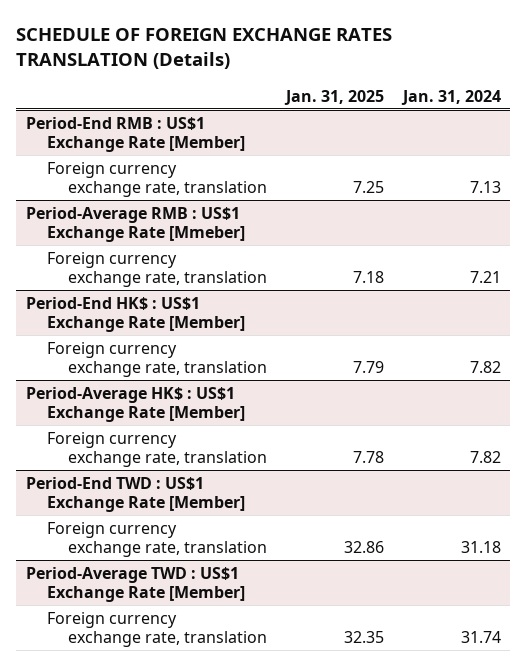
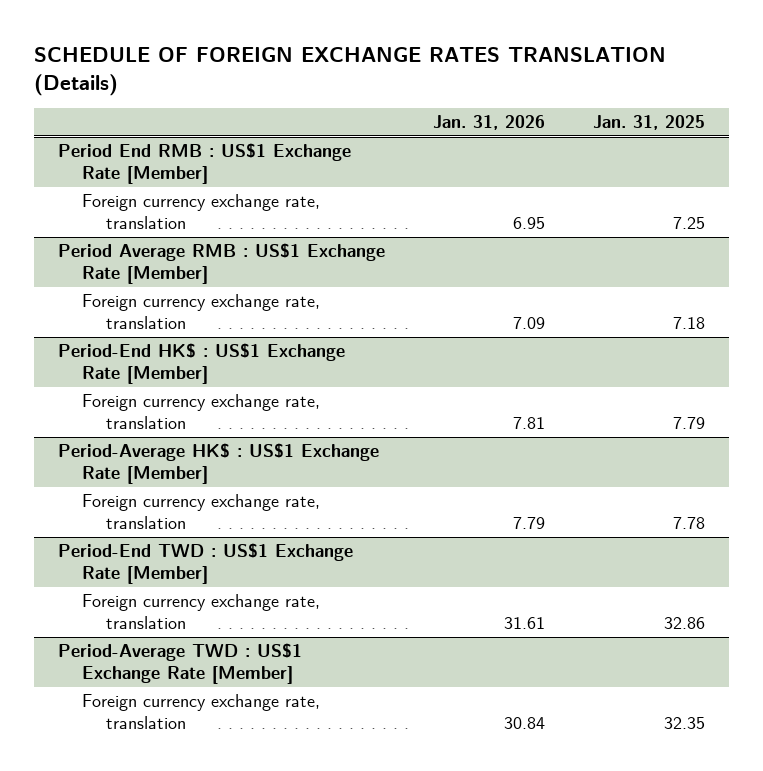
[401,89,502,105] Jan. 31, 2024 -> none
none -> [433,115,546,131] Jan. 31, 2026
[25,116,245,153] Period-End RMB : US$1 Exchange Rate [Member] -> [58,143,352,184] Period End RMB : US$1 Exchange Rate [Member]
[25,206,245,243] Period-Average RMB : US$1 Exchange Rate [Mmeber] -> [58,243,386,284] Period Average RMB : US$1 Exchange Rate [Member]

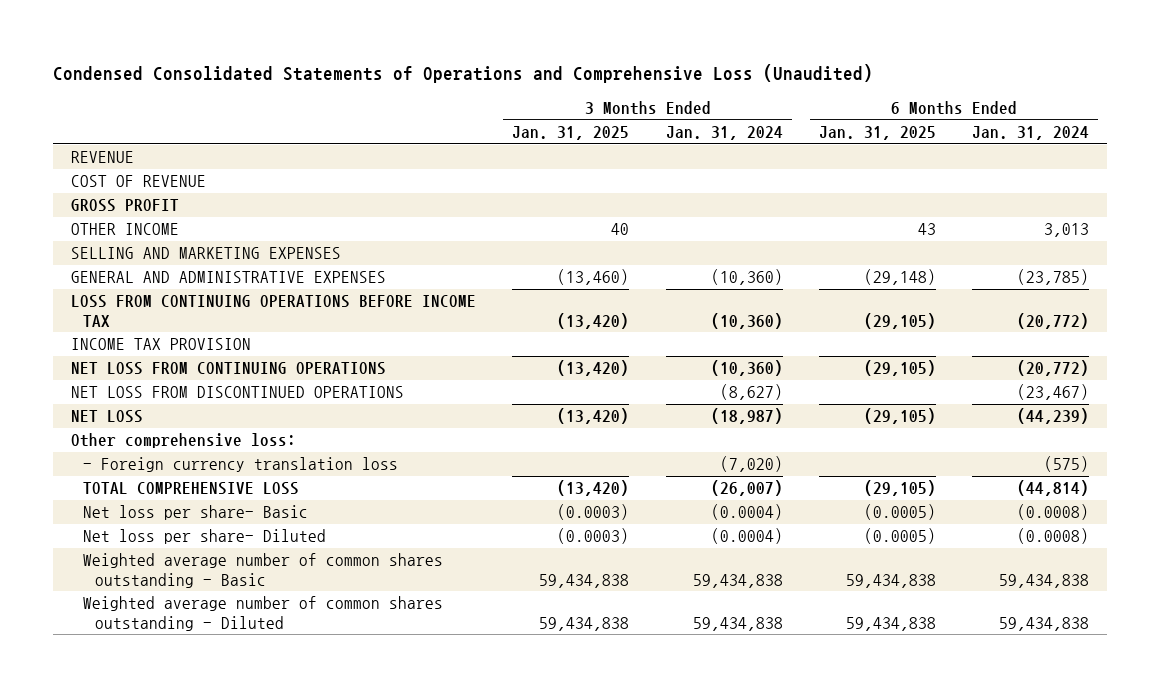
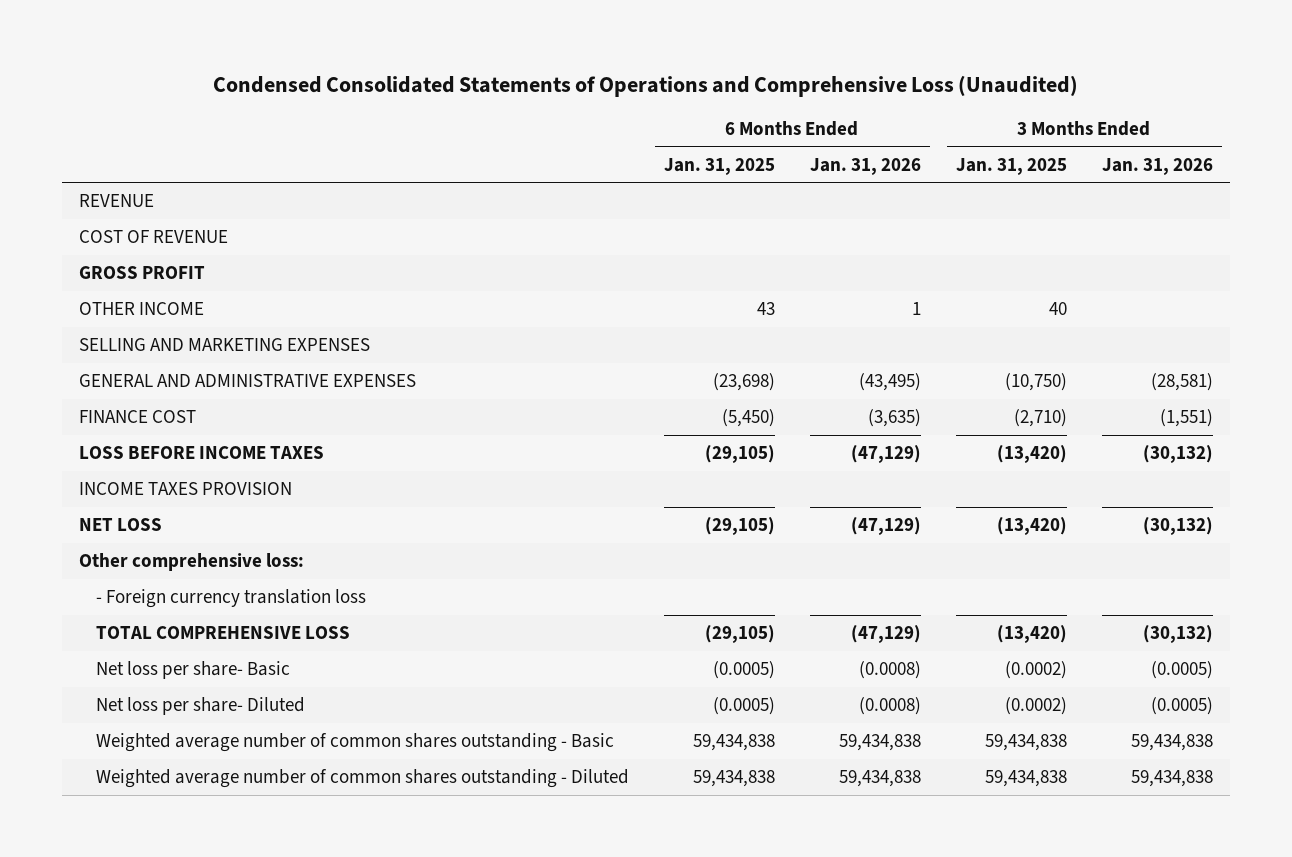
[665,125,783,140] Jan. 31, 2024 -> none
[971,125,1089,140] Jan. 31, 2024 -> none
none -> [809,157,921,175] Jan. 31, 2026
none -> [1101,157,1213,175] Jan. 31, 2026
[71,362,387,376] NET LOSS FROM CONTINUING OPERATIONS -> none
[71,386,405,399] NET LOSS FROM DISCONTINUED OPERATIONS -> none
[557,269,630,286] (13,460) -> [1004,373,1067,392] (10,750)
[863,269,936,286] (29,148) -> [712,373,775,392] (23,698)
none -> [79,410,197,424] FINANCE COST
[71,295,477,327] LOSS FROM CONTINUING OPERATIONS BEFORE INCOME TAX -> [79,446,325,460] LOSS BEFORE INCOME TAXES
[71,338,252,351] INCOME TAX PROVISION -> [79,482,293,496] INCOME TAXES PROVISION
[557,504,630,521] (0.0003) -> [1004,661,1067,680] (0.0002)
[557,528,630,545] (0.0003) -> [1004,697,1067,716] (0.0002)

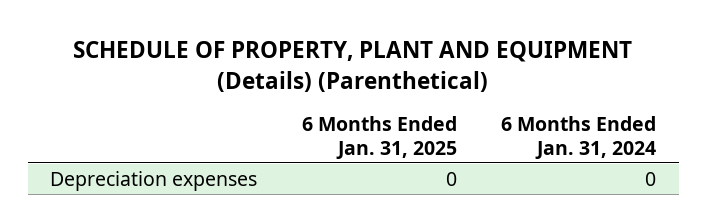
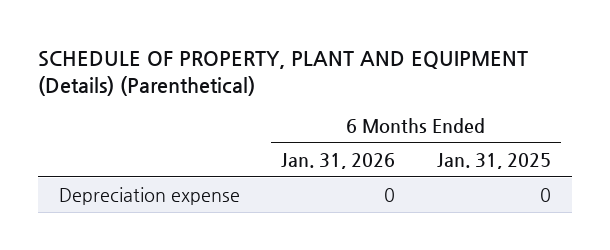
[501,115,657,159] 6 Months Ended Jan. 31, 2024 -> none
none -> [281,152,396,169] Jan. 31, 2026
[49,171,257,192] Depreciation expenses -> [58,186,240,205] Depreciation expense

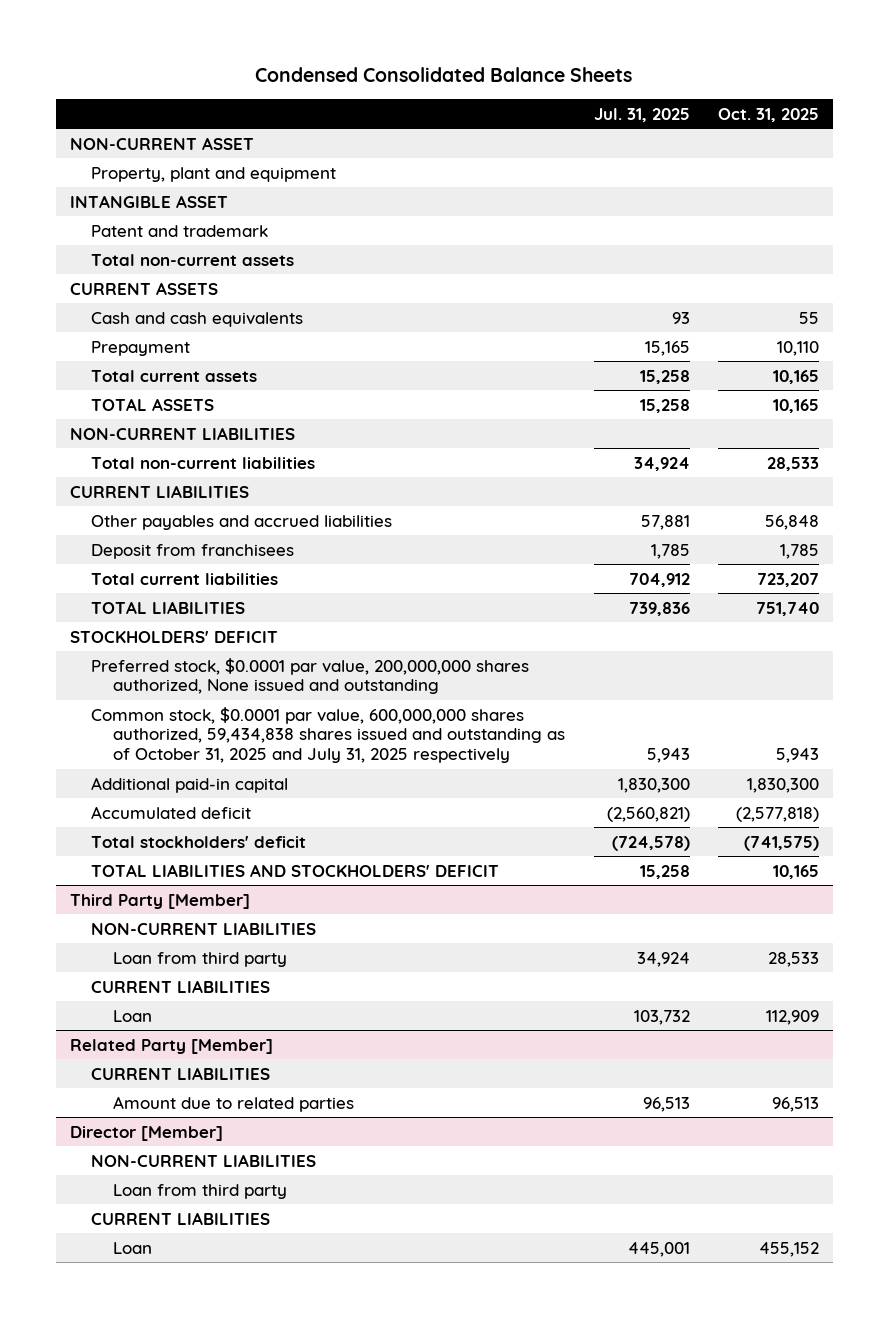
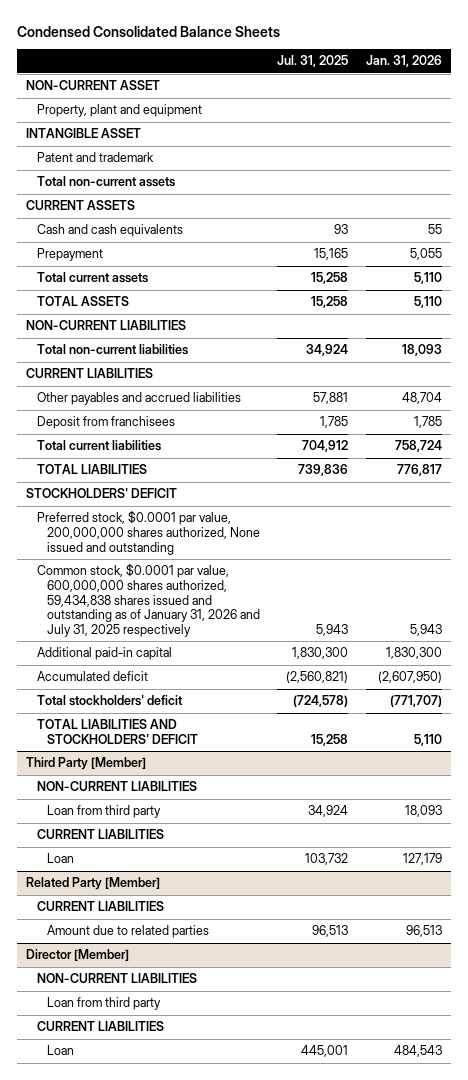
[718,107,820,122] Oct. 31, 2025 -> none
none -> [365,55,442,68] Jan. 31, 2026
[91,706,565,764] Common stock, $0.0001 par value, 600,000,000 shares authorized, 59,434,838 shares issued and outstanding as of October 31, 2025 and July 31, 2025 respectively -> [36,563,260,637] Common stock, $0.0001 par value, 600,000,000 shares authorized, 59,434,838 shares issued and outstanding as of January 31, 2026 and July 31, 2025 respectively

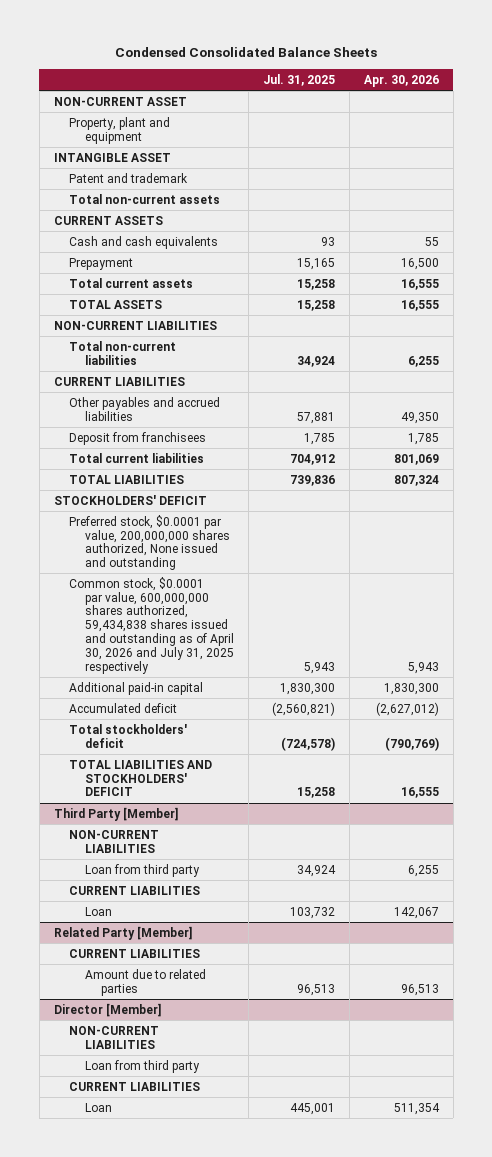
[365,55,442,68] Jan. 31, 2026 -> none
none -> [363,75,439,88] Apr. 30, 2026
[36,563,260,637] Common stock, $0.0001 par value, 600,000,000 shares authorized, 59,434,838 shares issued and outstanding as of January 31, 2026 and July 31, 2025 respectively -> [69,576,234,674] Common stock, $0.0001 par value, 600,000,000 shares authorized, 59,434,838 shares issued and outstanding as of April 30, 2026 and July 31, 2025 respectively

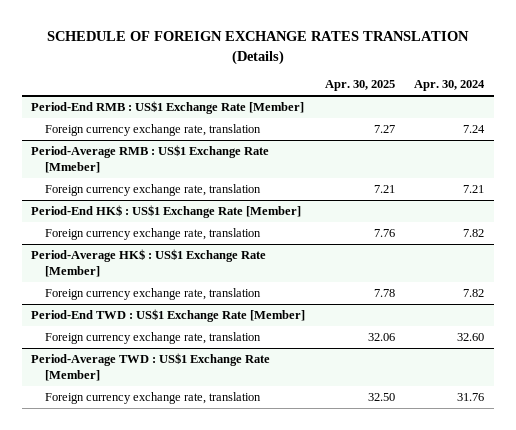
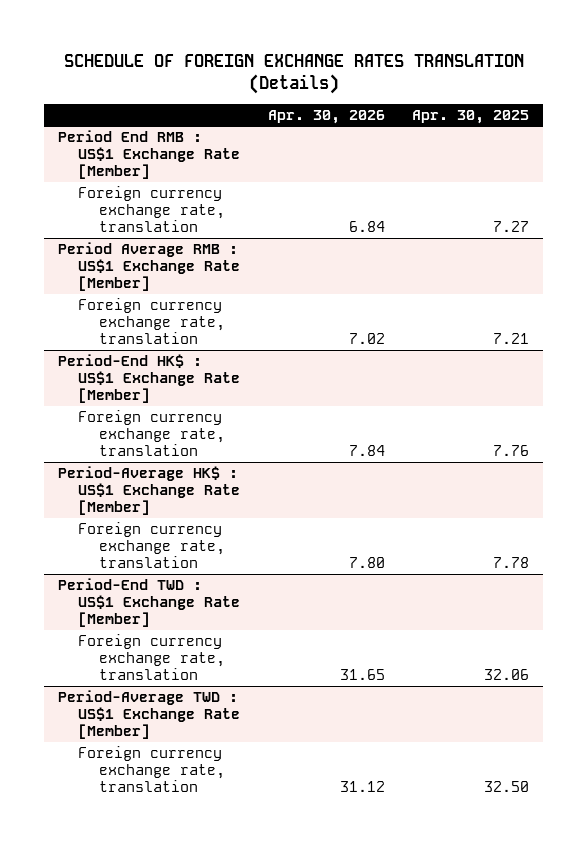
[414,80,486,92] Apr. 30, 2024 -> none
none -> [267,109,385,124] Apr. 30, 2026
[31,101,305,115] Period-End RMB : US$1 Exchange Rate [Member] -> [58,129,241,179] Period End RMB : US$1 Exchange Rate [Member]
[31,145,270,173] Period-Average RMB : US$1 Exchange Rate [Mmeber] -> [58,241,241,291] Period Average RMB : US$1 Exchange Rate [Member]

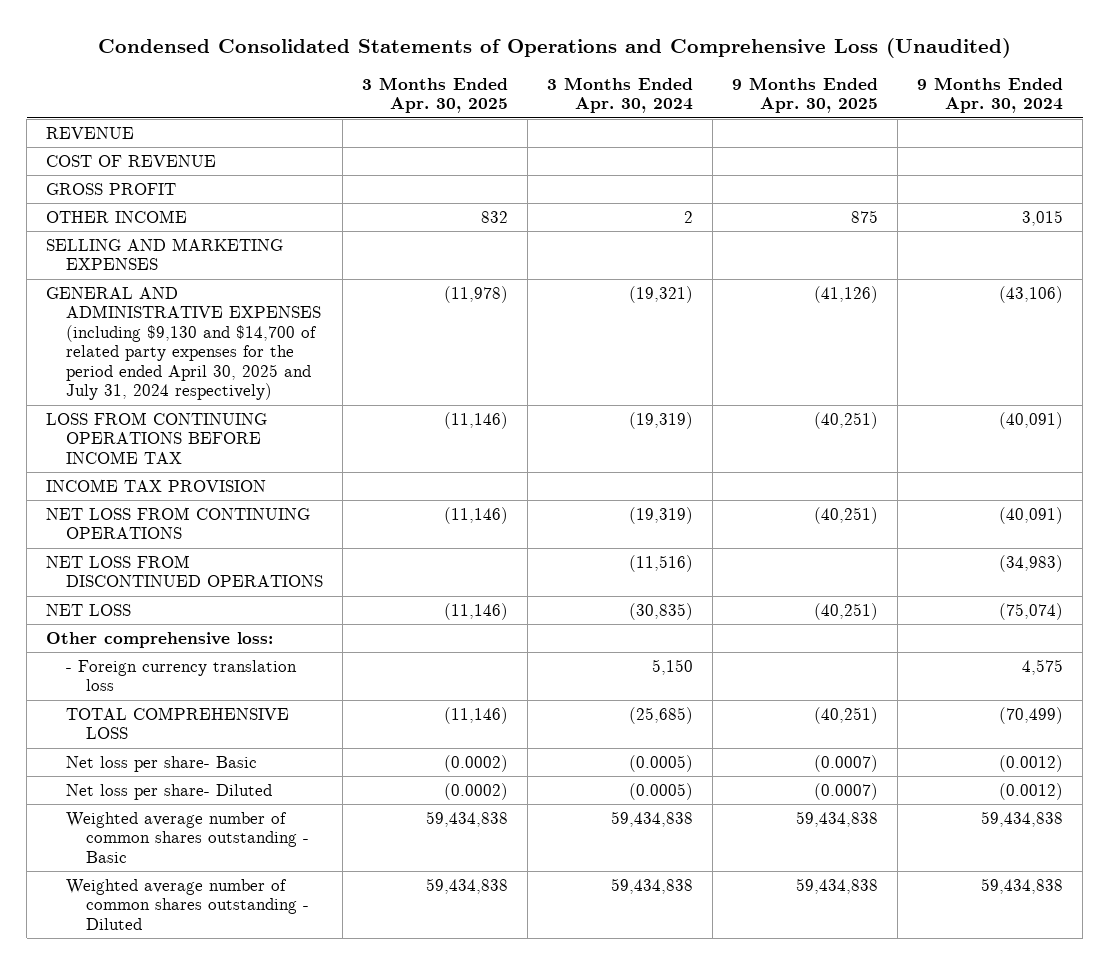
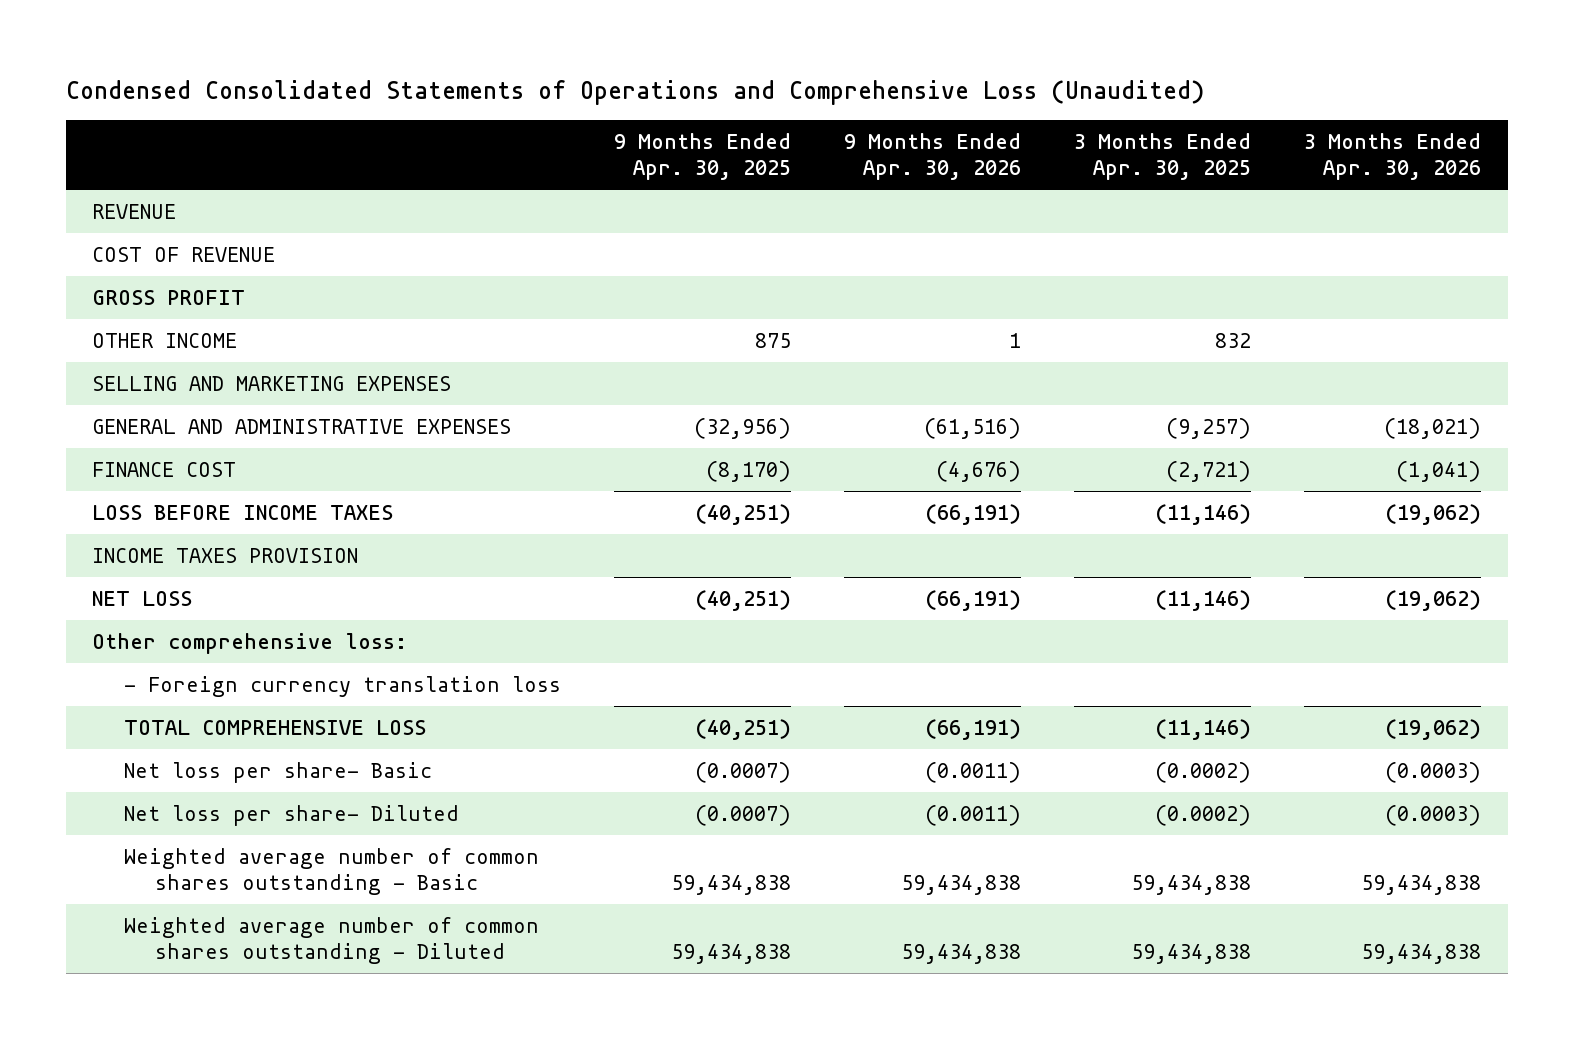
[547,76,694,114] 3 Months Ended Apr. 30, 2024 -> none
[917,76,1064,114] 9 Months Ended Apr. 30, 2024 -> none
none -> [844,132,1022,181] 9 Months Ended Apr. 30, 2026
none -> [1304,132,1482,181] 3 Months Ended Apr. 30, 2026
[46,286,322,401] GENERAL AND ADMINISTRATIVE EXPENSES (including $9,130 and $14,700 of related party expenses for the period ended April 30, 2025 and July 31, 2024 respectively) -> none
[46,506,311,540] NET LOSS FROM CONTINUING OPERATIONS -> none
[46,554,324,588] NET LOSS FROM DISCONTINUED OPERATIONS -> none
none -> [92,418,512,434] GENERAL AND ADMINISTRATIVE EXPENSES
none -> [92,461,237,477] FINANCE COST
[46,411,268,464] LOSS FROM CONTINUING OPERATIONS BEFORE INCOME TAX -> [92,504,394,520] LOSS BEFORE INCOME TAXES
[46,478,267,492] INCOME TAX PROVISION -> [92,547,359,563] INCOME TAXES PROVISION

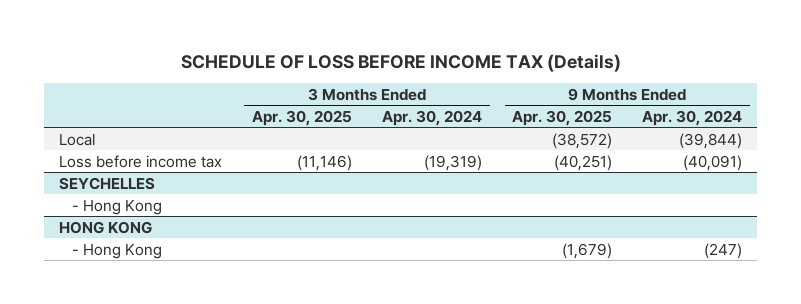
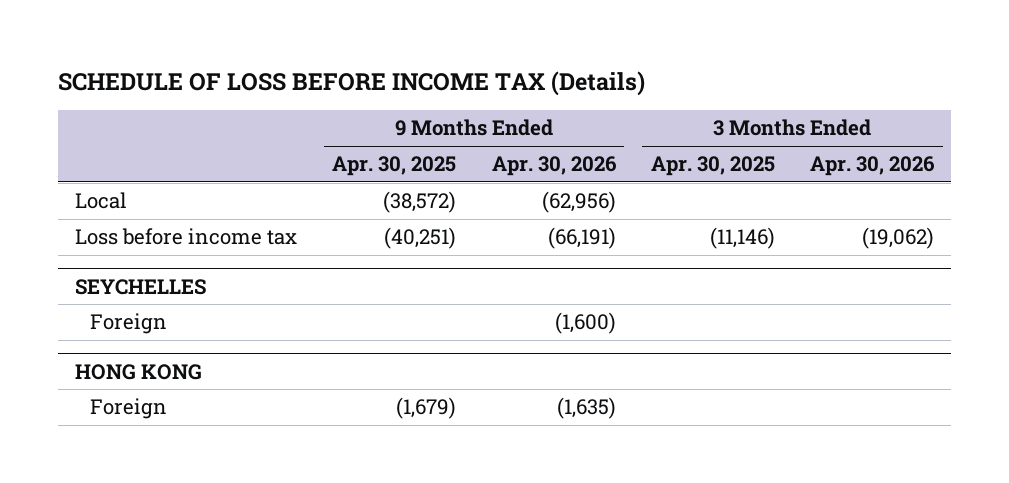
[382,109,483,126] Apr. 30, 2024 -> none
[642,109,743,126] Apr. 30, 2024 -> none
none -> [491,156,617,177] Apr. 30, 2026
none -> [809,156,935,177] Apr. 30, 2026
[72,199,163,215] - Hong Kong -> [90,313,168,335] Foreign
[72,243,163,259] - Hong Kong -> [90,398,168,420] Foreign

